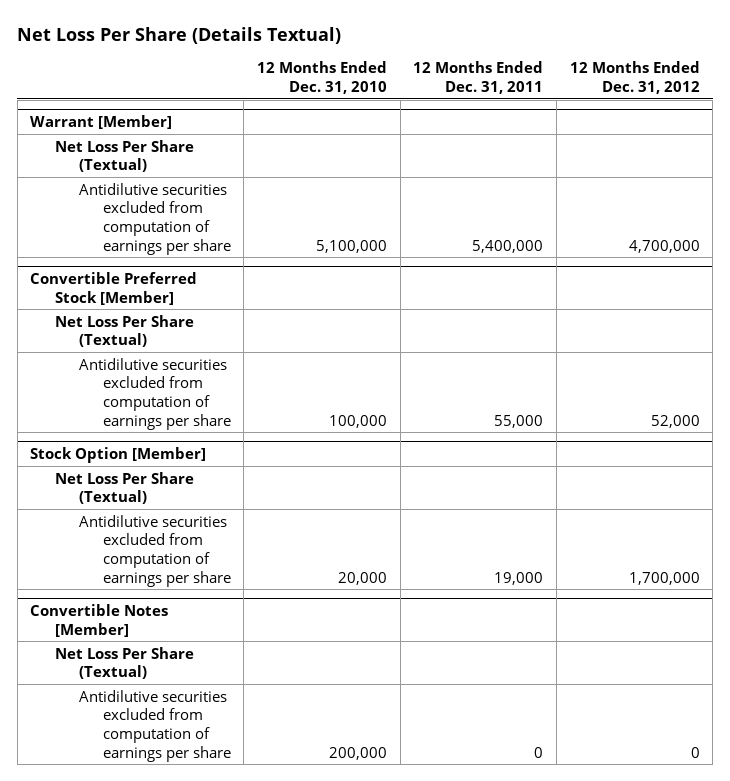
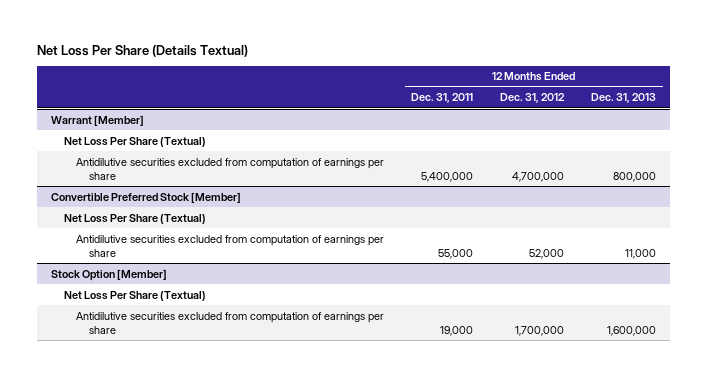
[257,61,388,95] 12 Months Ended Dec. 31, 2010 -> none
none -> [591,93,657,104] Dec. 31, 2013
[30,603,169,637] Convertible Notes [Member] -> none
[54,646,194,680] Net Loss Per Share (Textual) -> none
[78,689,231,762] Antidilutive securities excluded from computation of earnings per share -> none

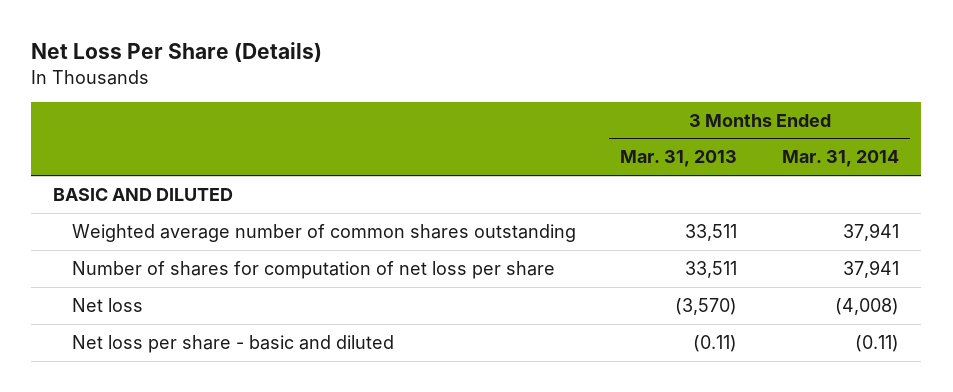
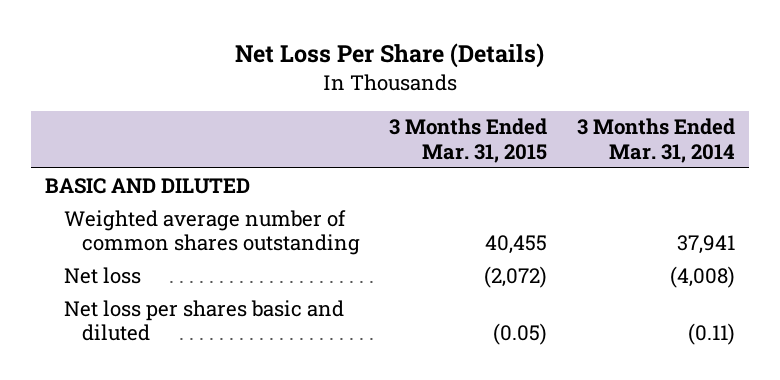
[620,150,738,168] Mar. 31, 2013 -> none
none -> [389,118,548,163] 3 Months Ended Mar. 31, 2015
[71,260,555,279] Number of shares for computation of net loss per share -> none
[71,334,394,353] Net loss per share - basic and diluted -> [63,299,344,342] Net loss per shares basic and diluted

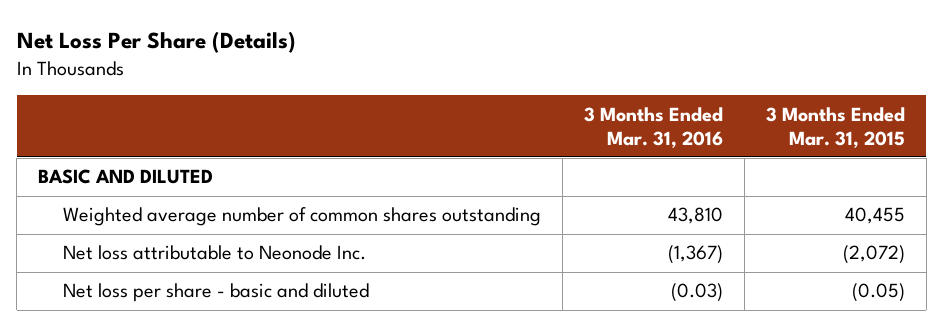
[576,118,735,163] 3 Months Ended Mar. 31, 2014 -> none
none -> [583,106,723,148] 3 Months Ended Mar. 31, 2016
[63,266,141,284] Net loss -> [62,245,366,261] Net loss attributable to Neonode Inc.
[63,299,344,342] Net loss per shares basic and diluted -> [62,283,369,303] Net loss per share - basic and diluted

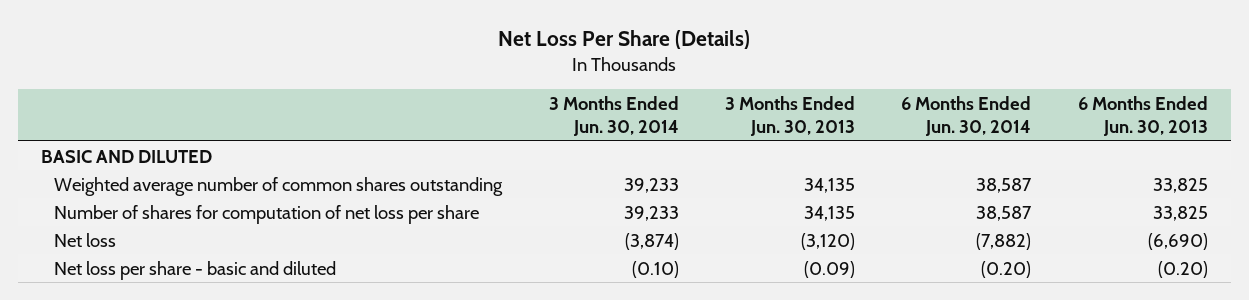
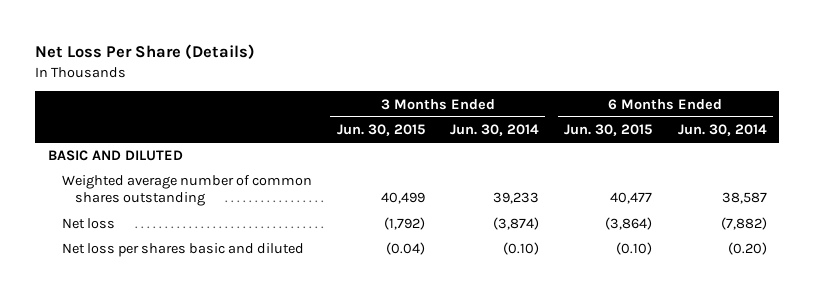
[725,95,856,136] 3 Months Ended Jun. 30, 2013 -> none
[1077,95,1208,136] 6 Months Ended Jun. 30, 2013 -> none
none -> [336,124,425,137] Jun. 30, 2015
none -> [564,124,653,137] Jun. 30, 2015
[54,204,480,224] Number of shares for computation of net loss per share -> none
[54,260,337,280] Net loss per share - basic and diluted -> [61,243,304,258] Net loss per shares basic and diluted

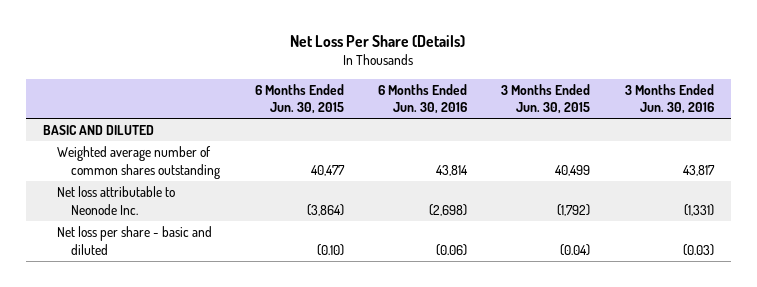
[450,124,540,137] Jun. 30, 2014 -> none
[677,124,767,137] Jun. 30, 2014 -> none
none -> [378,83,468,115] 6 Months Ended Jun. 30, 2016
none -> [624,83,714,115] 3 Months Ended Jun. 30, 2016
[61,218,115,230] Net loss -> [57,186,176,215] Net loss attributable to Neonode Inc.
[61,243,304,258] Net loss per shares basic and diluted -> [57,226,213,255] Net loss per share - basic and diluted

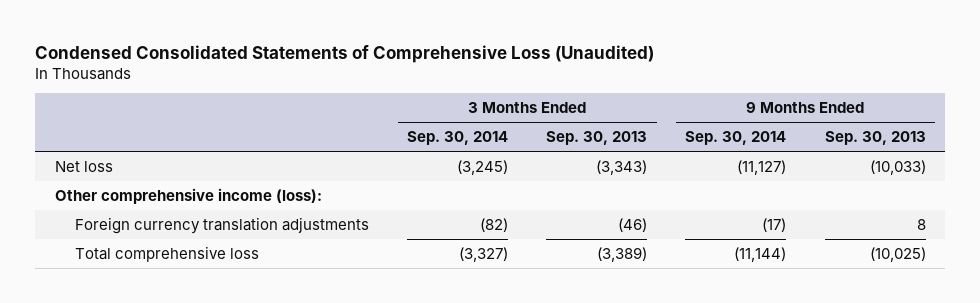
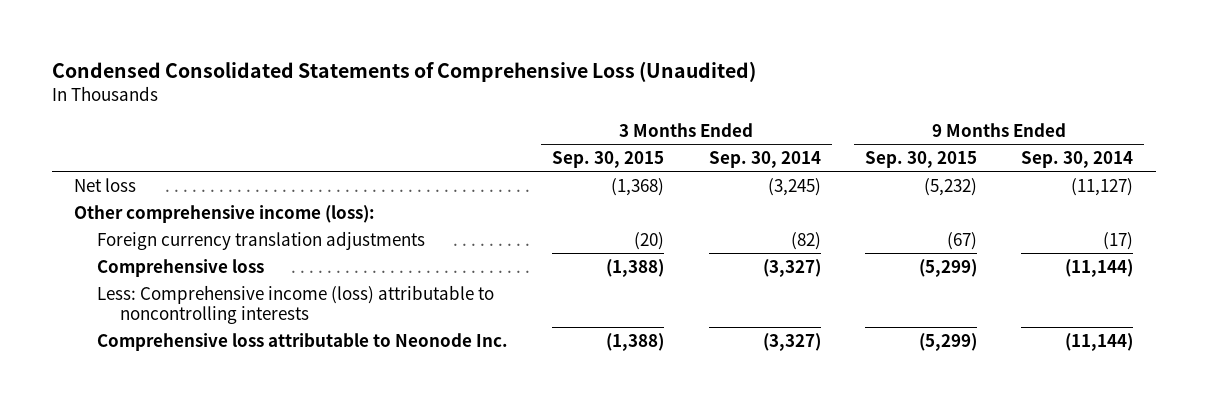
[546,131,648,146] Sep. 30, 2013 -> none
[824,131,926,146] Sep. 30, 2013 -> none
none -> [552,151,665,169] Sep. 30, 2015
none -> [864,151,977,169] Sep. 30, 2015
none -> [96,258,264,277] Comprehensive loss
none -> [96,284,494,324] Less: Comprehensive income (loss) attributable to noncontrolling interests
[74,245,259,262] Total comprehensive loss -> [96,332,508,351] Comprehensive loss attributable to Neonode Inc.

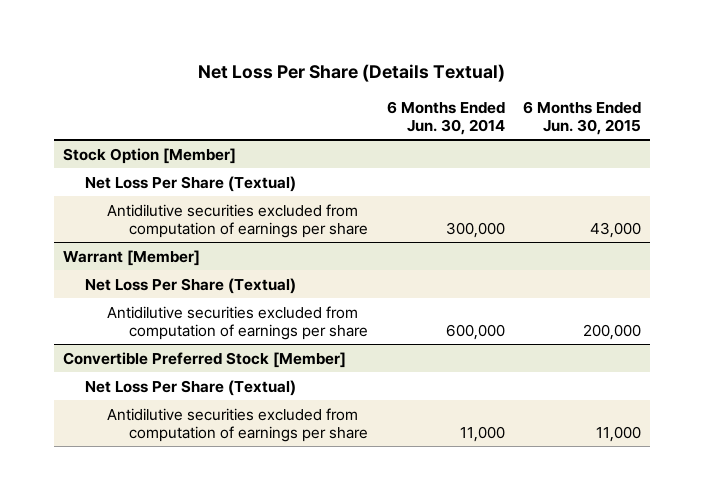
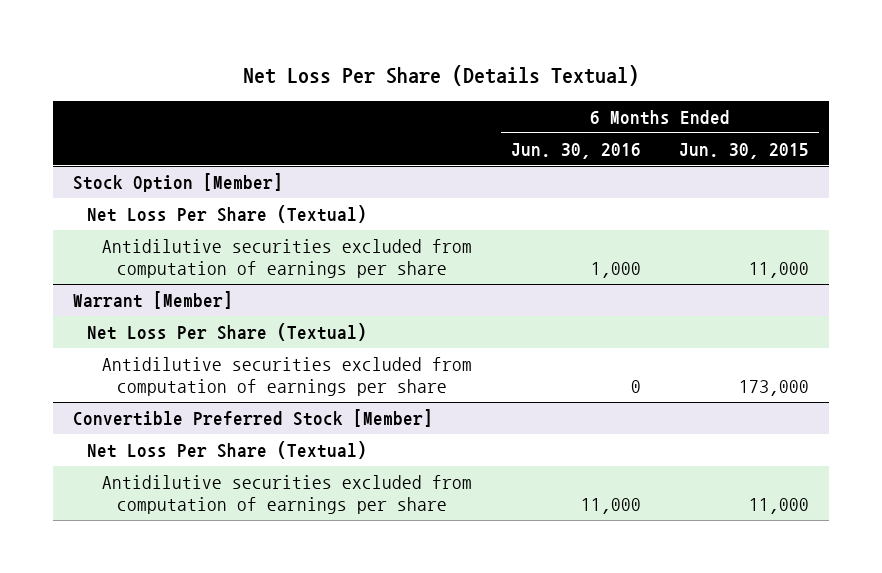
[386,100,505,135] 6 Months Ended Jun. 30, 2014 -> none
none -> [510,142,641,159] Jun. 30, 2016
[590,221,642,238] 43,000 -> [749,261,810,278] 11,000
[583,323,642,340] 200,000 -> [739,379,810,396] 173,000

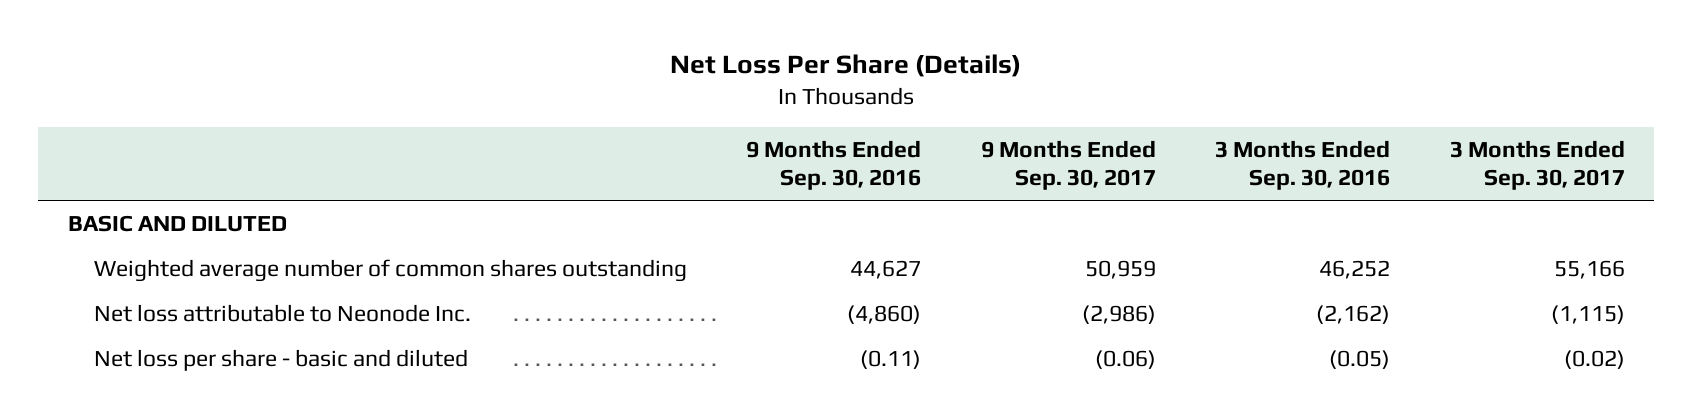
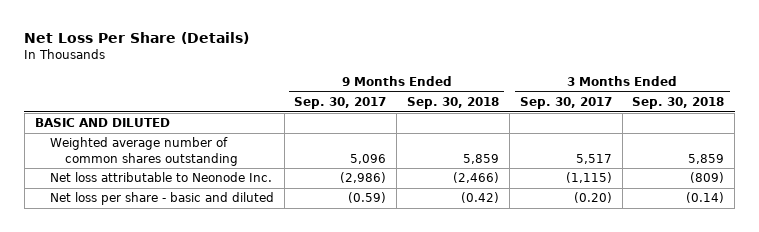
[746,140,922,191] 9 Months Ended Sep. 30, 2016 -> none
[1215,140,1391,191] 3 Months Ended Sep. 30, 2016 -> none
none -> [407,96,500,109] Sep. 30, 2018
none -> [632,96,725,109] Sep. 30, 2018
[1084,260,1156,280] 50,959 -> [350,153,387,164] 5,096
[1553,260,1625,280] 55,166 -> [575,153,612,164] 5,517
[1094,350,1156,370] (0.06) -> [348,192,387,204] (0.59)
[1563,350,1625,370] (0.02) -> [573,192,612,204] (0.20)

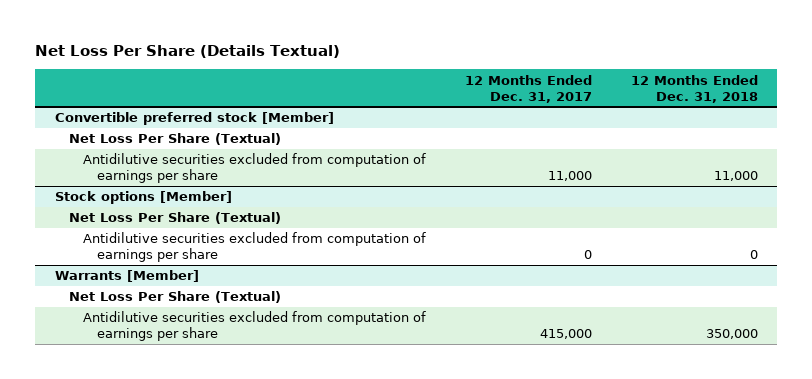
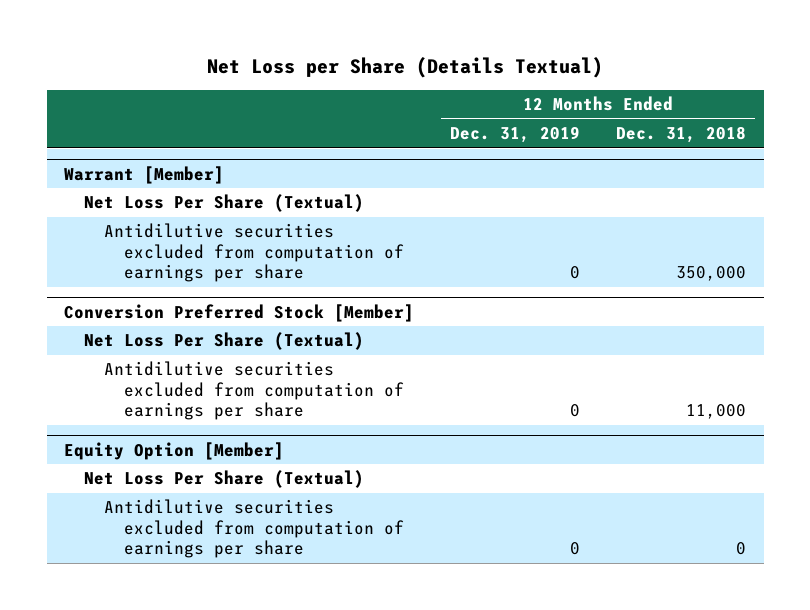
[35,44,341,58] Net Loss Per Share (Details Textual) -> [207,56,604,78] Net Loss per Share (Details Textual)
[464,74,592,103] 12 Months Ended Dec. 31, 2017 -> none
none -> [450,125,581,143] Dec. 31, 2019
[54,112,334,126] Convertible preferred stock [Member] -> none
none -> [64,165,225,184] Warrant [Member]
none -> [104,223,405,283] Antidilutive securities excluded from computation of earnings per share
none -> [64,303,415,322] Conversion Preferred Stock [Member]
none -> [84,332,365,351] Net Loss Per Share (Textual)
[54,191,232,205] Stock options [Member] -> [64,441,285,460] Equity Option [Member]
[54,270,199,283] Warrants [Member] -> none
[68,291,281,304] Net Loss Per Share (Textual) -> none
[83,311,427,342] Antidilutive securities excluded from computation of earnings per share -> none

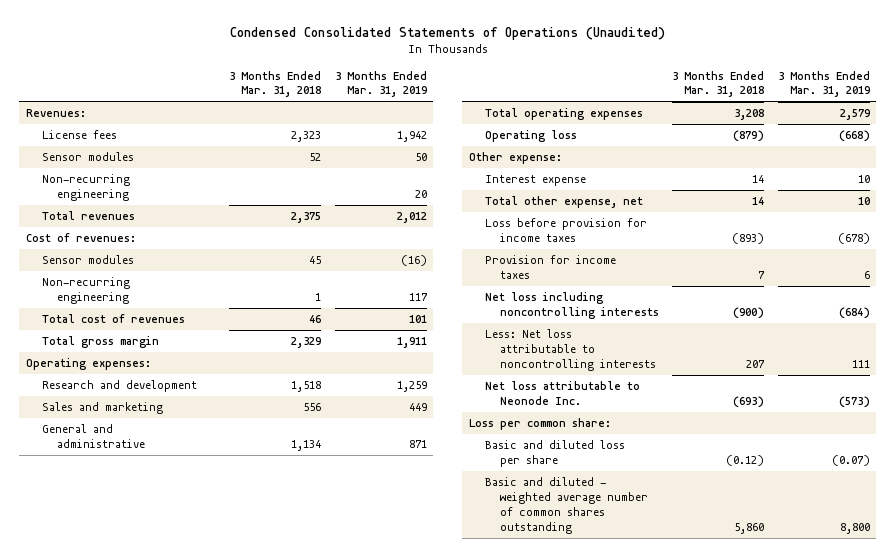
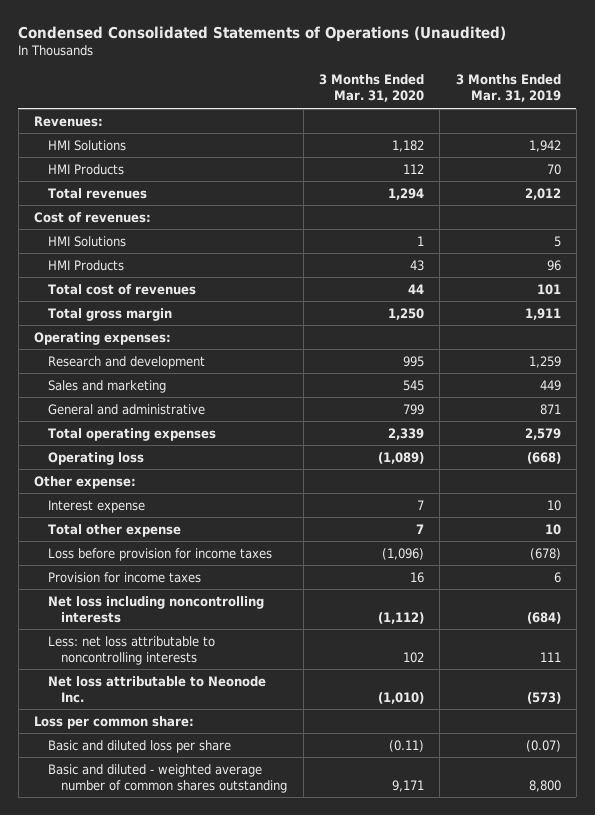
[229,70,322,98] 3 Months Ended Mar. 31, 2018 -> none
none -> [318,74,424,103] 3 Months Ended Mar. 31, 2020
[41,151,134,161] Sensor modules -> none
[41,173,130,201] Non-recurring engineering -> none
[41,129,117,139] License fees -> [47,139,126,151] HMI Solutions
none -> [47,163,124,175] HMI Products
[41,254,134,264] Sensor modules -> none
[41,276,130,304] Non-recurring engineering -> none
none -> [47,235,126,247] HMI Solutions
none -> [47,259,124,271] HMI Products
[484,195,643,208] Total other expense, net -> [47,523,181,537] Total other expense
[484,328,657,371] Less: Net loss attributable to noncontrolling interests -> [47,635,215,665] Less: net loss attributable to noncontrolling interests

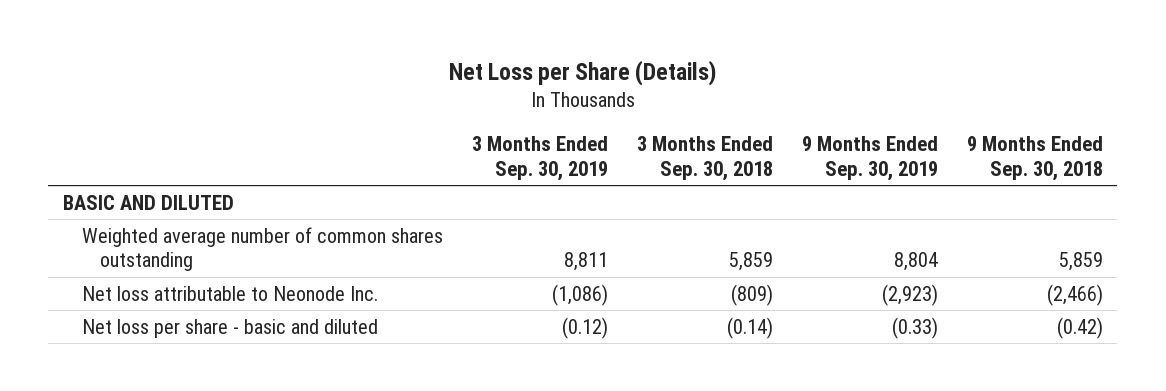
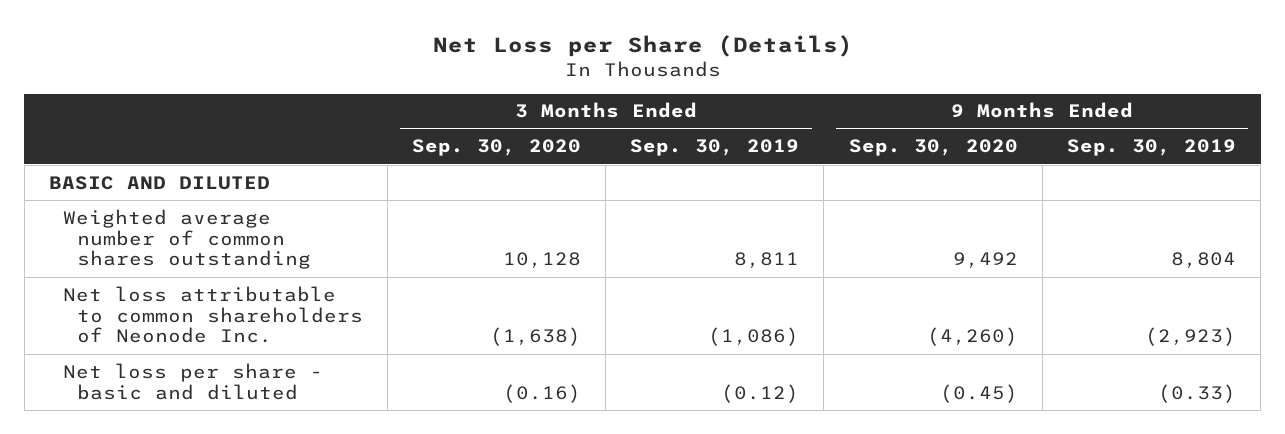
[636,136,773,182] 3 Months Ended Sep. 30, 2018 -> none
[966,136,1103,182] 9 Months Ended Sep. 30, 2018 -> none
none -> [411,139,581,157] Sep. 30, 2020
none -> [848,139,1018,157] Sep. 30, 2020
[81,285,378,301] Net loss attributable to Neonode Inc. -> [62,285,363,344] Net loss attributable to common shareholders of Neonode Inc.

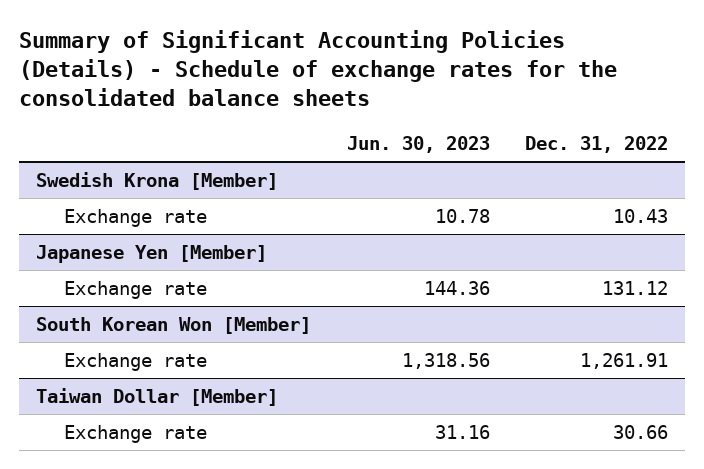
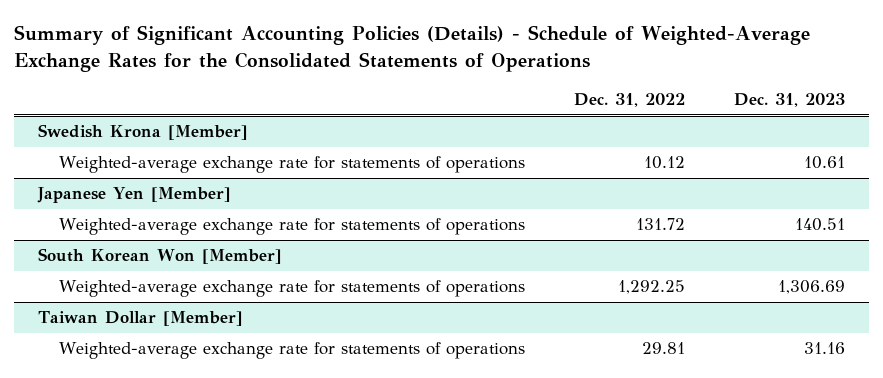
[18,29,617,107] Summary of Significant Accounting Policies (Details) - Schedule of exchange rates for the consolidated balance sheets -> [13,25,810,72] Summary of Significant Accounting Policies (Details) - Schedule of Weighted-Average Exchange Rates for the Consolidated Statements of Operations
[346,135,490,153] Jun. 30, 2023 -> none
none -> [733,93,845,108] Dec. 31, 2023
[64,208,208,227] Exchange rate -> [58,156,525,174] Weighted-average exchange rate for statements of operations
[612,208,668,223] 10.43 -> [643,156,685,170] 10.12
[64,280,208,299] Exchange rate -> [58,218,525,236] Weighted-average exchange rate for statements of operations
[601,280,668,295] 131.12 -> [635,218,685,231] 131.72
[64,352,208,371] Exchange rate -> [58,280,525,298] Weighted-average exchange rate for statements of operations
[579,352,668,369] 1,261.91 -> [617,280,685,295] 1,292.25
[64,424,208,443] Exchange rate -> [58,342,525,360] Weighted-average exchange rate for statements of operations
[612,424,668,439] 30.66 -> [641,342,685,355] 29.81

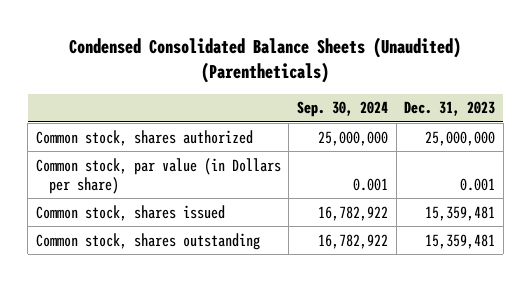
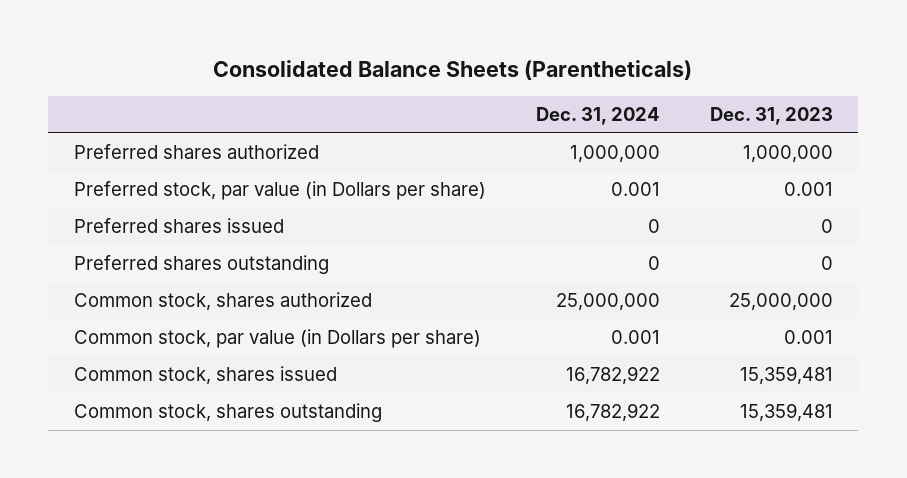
[69,36,462,83] Condensed Consolidated Balance Sheets (Unaudited) (Parentheticals) -> [213,60,693,81] Consolidated Balance Sheets (Parentheticals)
[296,101,388,118] Sep. 30, 2024 -> none
none -> [535,107,660,126] Dec. 31, 2024
none -> [73,144,319,160] Preferred shares authorized
none -> [73,181,486,201] Preferred stock, par value (in Dollars per share)
none -> [73,218,284,234] Preferred shares issued
none -> [73,255,329,275] Preferred shares outstanding

